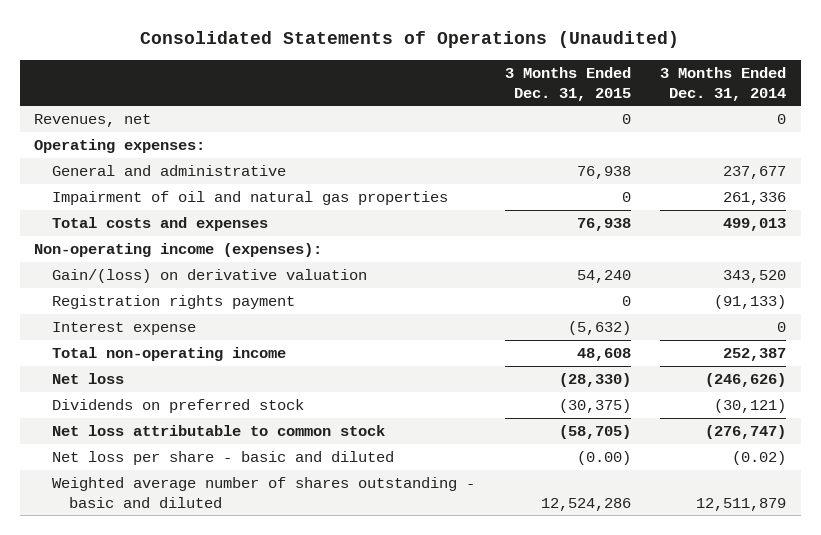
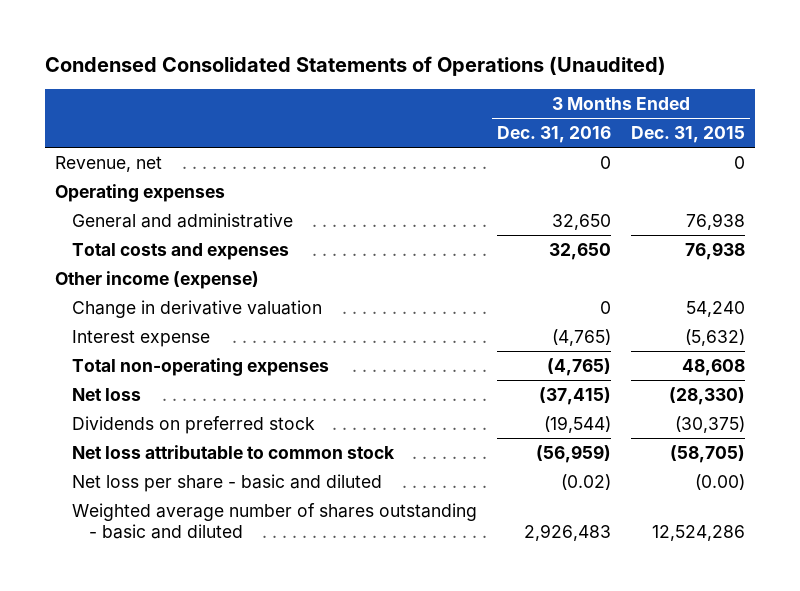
[140,30,680,48] Consolidated Statements of Operations (Unaudited) -> [44,55,666,76] Condensed Consolidated Statements of Operations (Unaudited)
[660,66,787,101] 3 Months Ended Dec. 31, 2014 -> none
none -> [497,126,612,144] Dec. 31, 2016
[34,113,152,127] Revenues, net -> [54,155,162,172] Revenue, net
[34,138,206,153] Operating expenses: -> [54,183,225,202] Operating expenses
[51,190,448,205] Impairment of oil and natural gas properties -> none
[51,294,295,309] Registration rights payment -> none
[34,242,323,257] Non-operating income (expenses): -> [54,270,259,289] Other income (expense)
[51,268,367,283] Gain/(loss) on derivative valuation -> [71,299,322,318] Change in derivative valuation
[51,346,286,361] Total non-operating income -> [71,357,329,376] Total non-operating expenses

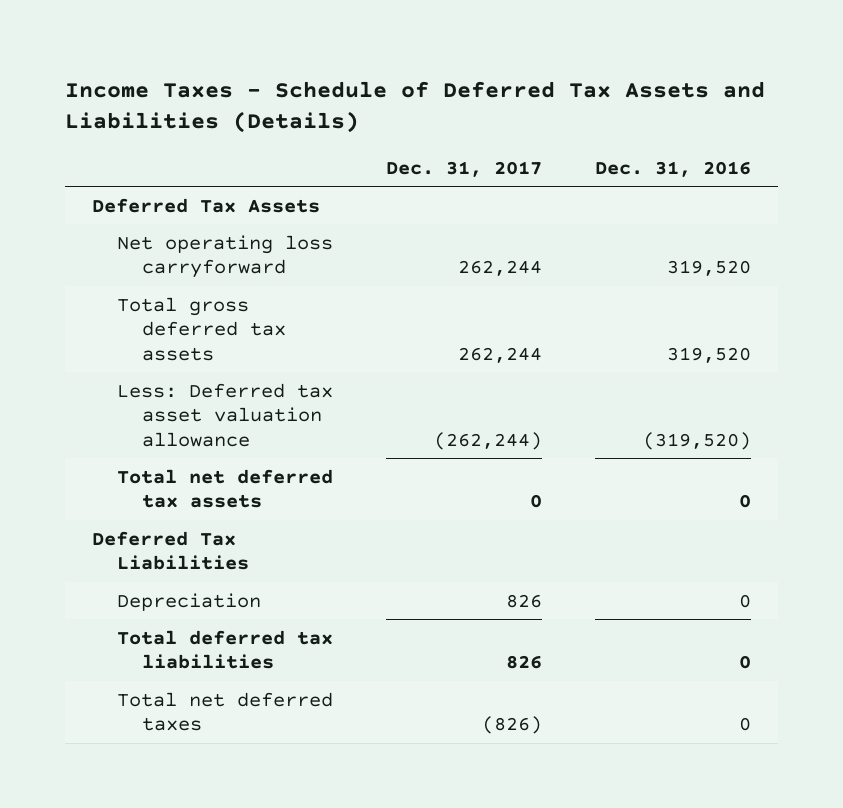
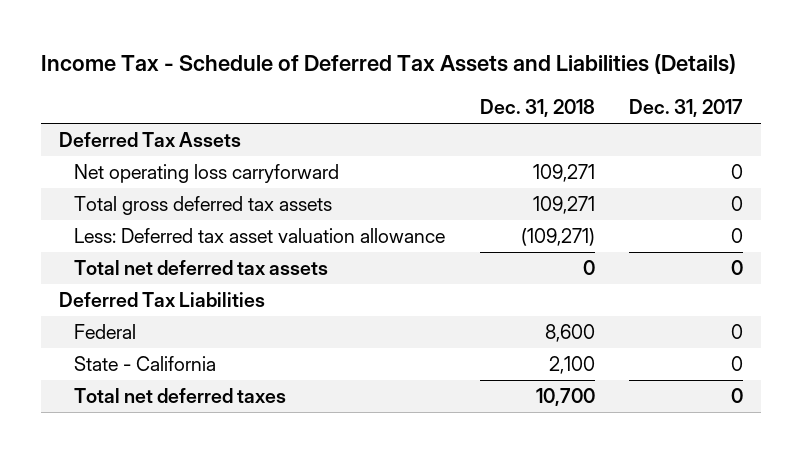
[65,80,766,134] Income Taxes - Schedule of Deferred Tax Assets and Liabilities (Details) -> [41,54,737,75] Income Tax - Schedule of Deferred Tax Assets and Liabilities (Details)
[595,160,752,177] Dec. 31, 2016 -> none
none -> [479,98,595,117] Dec. 31, 2018
[458,260,543,277] 262,244 -> [731,164,744,180] 0
[458,346,543,363] 262,244 -> [731,196,744,212] 0
[434,431,543,450] (262,244) -> [731,228,744,244] 0
[116,592,261,611] Depreciation -> none
[116,691,333,732] Total net deferred taxes -> none
none -> [73,324,136,340] Federal
none -> [73,356,216,372] State - California
[116,629,333,670] Total deferred tax liabilities -> [73,388,286,404] Total net deferred taxes
[506,655,543,670] 826 -> [731,388,744,404] 0

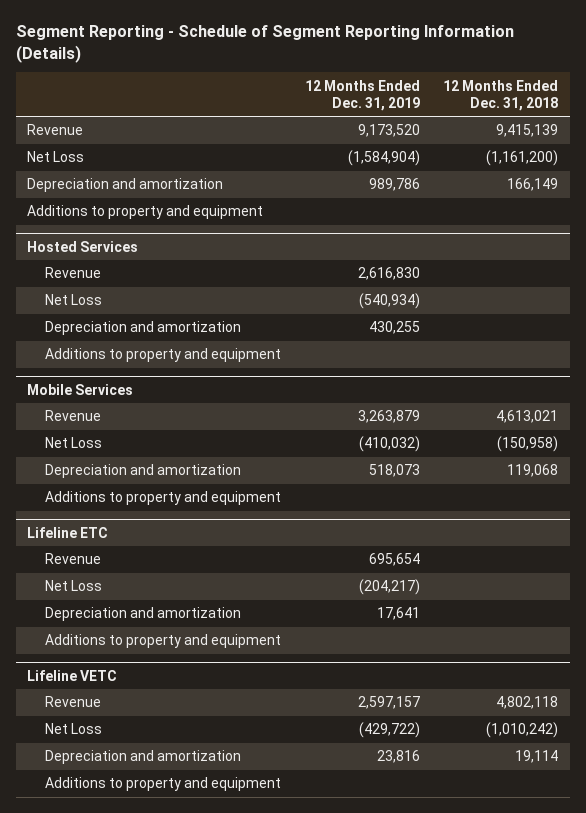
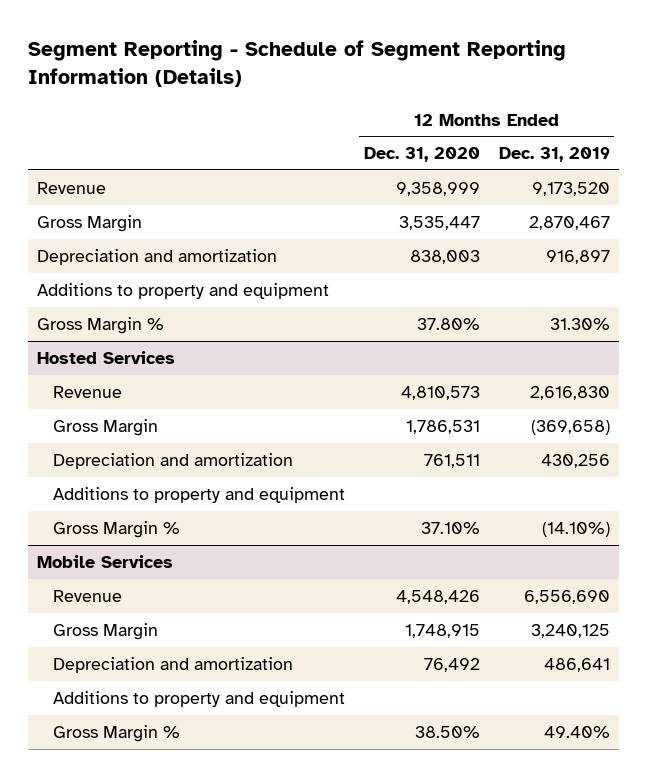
[443,79,559,112] 12 Months Ended Dec. 31, 2018 -> none
none -> [364,147,481,163] Dec. 31, 2020
[27,151,85,163] Net Loss -> none
none -> [36,215,142,233] Gross Margin
[368,178,420,192] 989,786 -> [545,250,610,265] 916,897
none -> [36,317,164,335] Gross Margin %
[45,294,103,306] Net Loss -> none
none -> [53,419,159,437] Gross Margin
[368,321,420,335] 430,255 -> [540,454,610,469] 430,256
none -> [53,521,181,539] Gross Margin %
[45,437,103,449] Net Loss -> none
[45,491,282,506] Additions to property and equipment -> none
[27,526,109,538] Lifeline ETC -> none
[45,553,102,565] Revenue -> none
[45,580,103,592] Net Loss -> none
[45,607,242,622] Depreciation and amortization -> none
[45,634,282,649] Additions to property and equipment -> none
[27,669,118,681] Lifeline VETC -> none
[45,696,102,708] Revenue -> none
[45,723,103,735] Net Loss -> none
[45,750,242,765] Depreciation and amortization -> none
[357,410,420,424] 3,263,879 -> [523,590,610,605] 6,556,690
none -> [53,623,159,641] Gross Margin
[368,464,420,478] 518,073 -> [543,658,610,673] 486,641
none -> [53,725,181,743] Gross Margin %

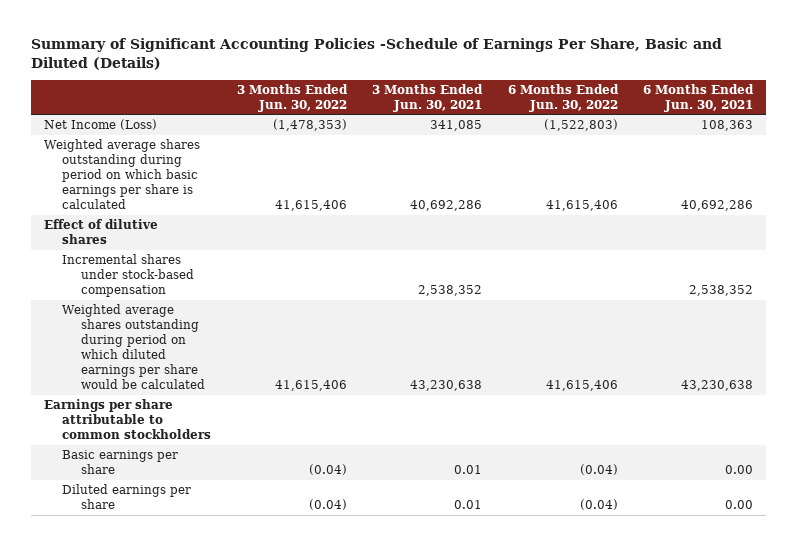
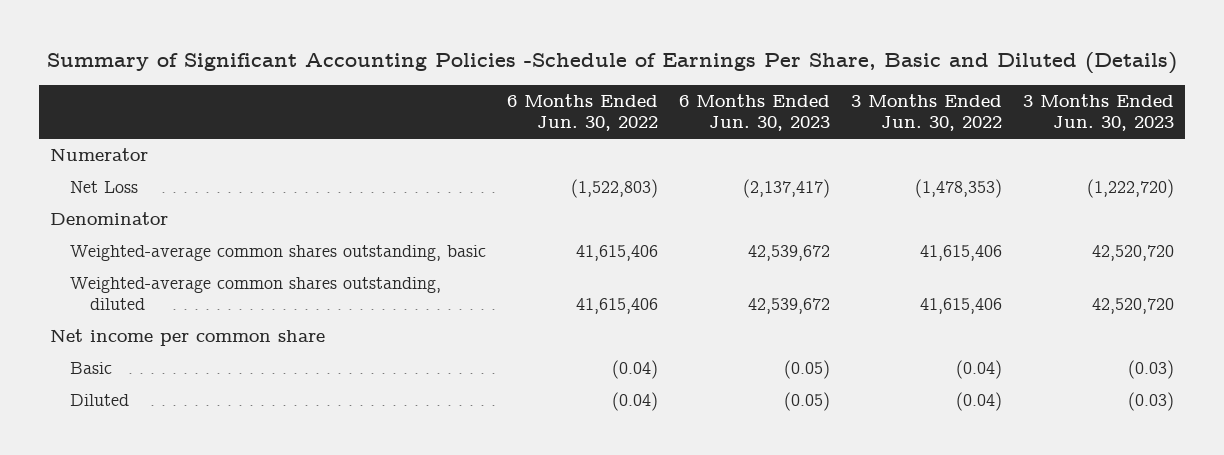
[372,83,484,112] 3 Months Ended Jun. 30, 2021 -> none
[642,83,754,112] 6 Months Ended Jun. 30, 2021 -> none
none -> [679,94,831,132] 6 Months Ended Jun. 30, 2023
none -> [1023,94,1175,132] 3 Months Ended Jun. 30, 2023
[43,219,158,245] Effect of dilutive shares -> none
[62,254,194,298] Incremental shares under stock-based compensation -> none
none -> [49,148,148,162] Numerator
[43,119,157,131] Net Income (Loss) -> [69,181,138,194] Net Loss
none -> [49,212,168,226] Denominator
[43,139,200,210] Weighted average shares outstanding during period on which basic earnings per share is calculated -> [69,245,486,262] Weighted-average common shares outstanding, basic
[62,304,205,389] Weighted average shares outstanding during period on which diluted earnings per share would be calculated -> [69,277,441,311] Weighted-average common shares outstanding, diluted
[43,399,212,440] Earnings per share attributable to common stockholders -> [49,329,325,347] Net income per common share
[62,450,179,475] Basic earnings per share -> [69,362,112,375] Basic
[62,484,192,510] Diluted earnings per share -> [69,394,129,407] Diluted

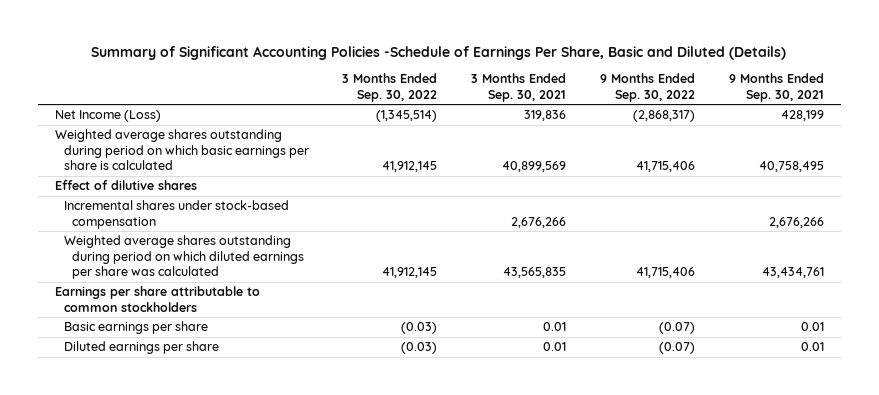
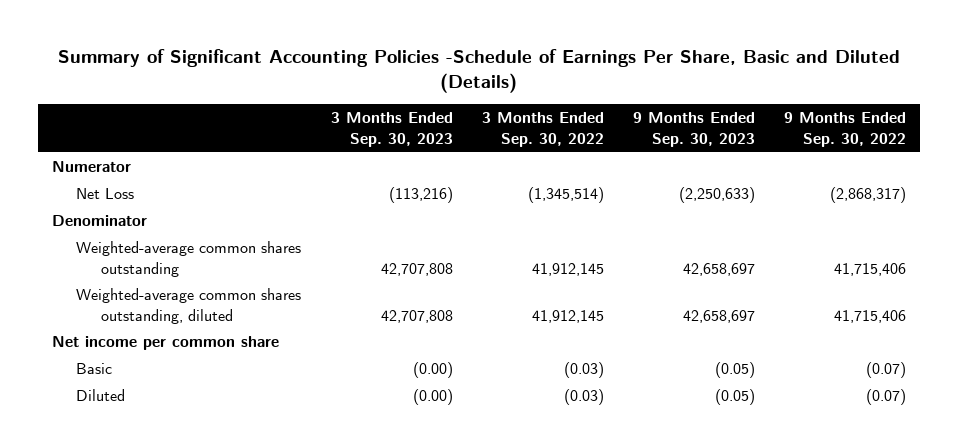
[471,73,567,102] 3 Months Ended Sep. 30, 2021 -> none
[729,73,825,102] 9 Months Ended Sep. 30, 2021 -> none
none -> [330,112,453,147] 3 Months Ended Sep. 30, 2023
none -> [632,112,755,147] 9 Months Ended Sep. 30, 2023
[54,180,197,191] Effect of dilutive shares -> none
[63,200,289,229] Incremental shares under stock-based compensation -> none
none -> [52,161,132,173] Numerator
[54,110,161,123] Net Income (Loss) -> [76,188,135,200] Net Loss
none -> [52,215,148,227] Denominator
[54,129,309,171] Weighted average shares outstanding during period on which basic earnings per share is calculated -> [76,241,302,277] Weighted-average common shares outstanding
[63,235,305,280] Weighted average shares outstanding during period on which diluted earnings per share was calculated -> [76,288,302,324] Weighted-average common shares outstanding, diluted
[54,286,260,312] Earnings per share attributable to common stockholders -> [52,336,280,351] Net income per common share
[63,321,208,335] Basic earnings per share -> [76,363,113,375] Basic
[63,341,219,355] Diluted earnings per share -> [76,389,126,402] Diluted

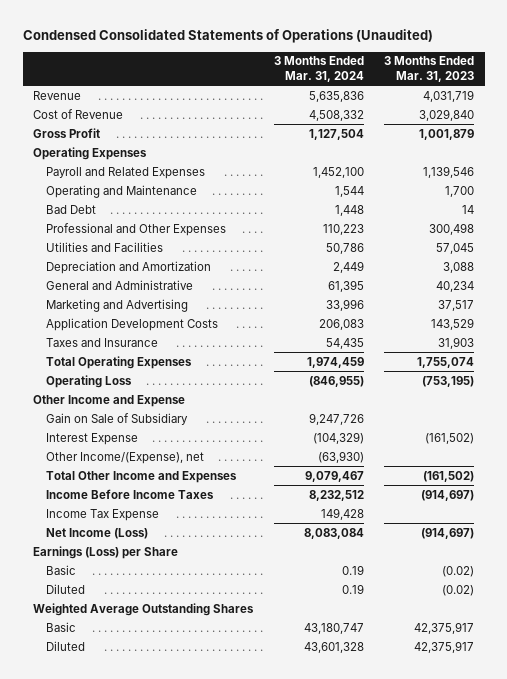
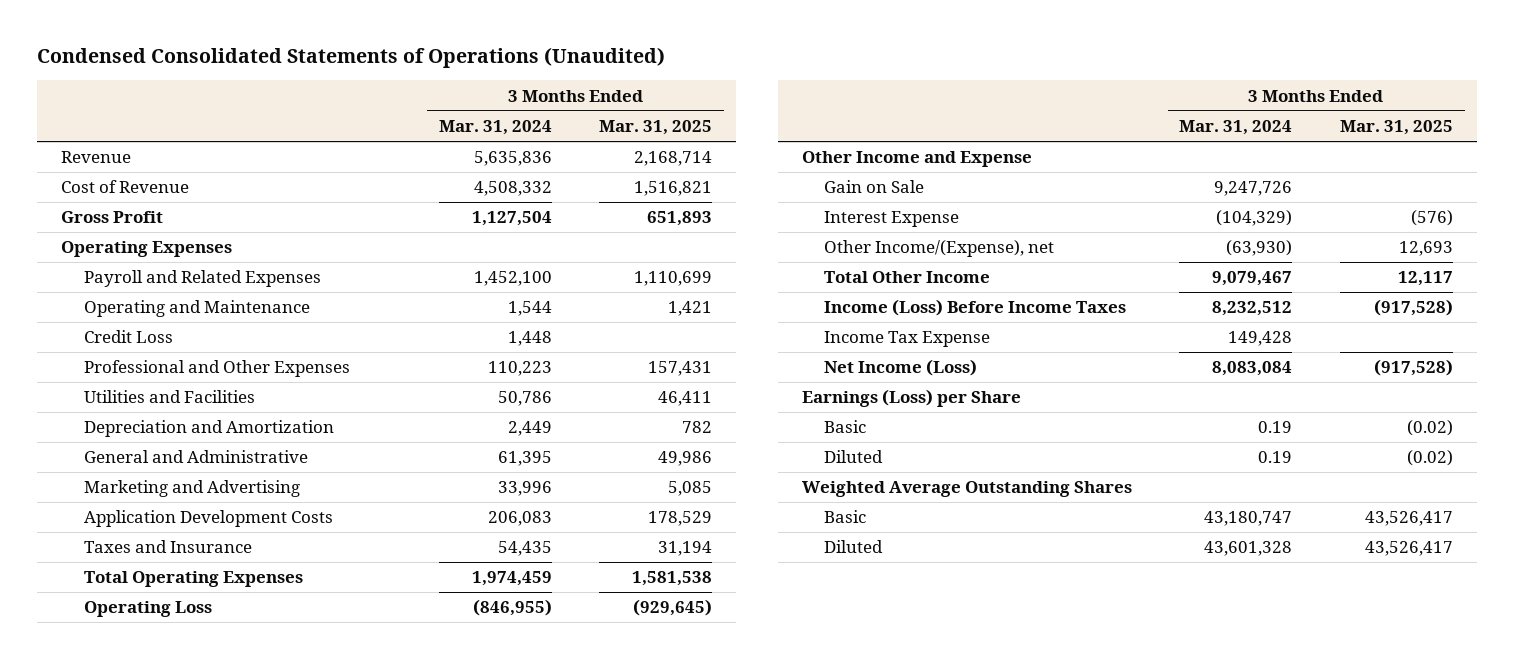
[384,56,475,82] 3 Months Ended Mar. 31, 2023 -> none
none -> [599,119,713,135] Mar. 31, 2025
[46,204,97,214] Bad Debt -> [83,330,173,344] Credit Loss
[46,412,189,425] Gain on Sale of Subsidiary -> [824,180,925,194] Gain on Sale
[46,470,238,483] Total Other Income and Expenses -> [824,271,991,284] Total Other Income
[46,488,215,499] Income Before Income Taxes -> [824,299,1127,317] Income (Loss) Before Income Taxes

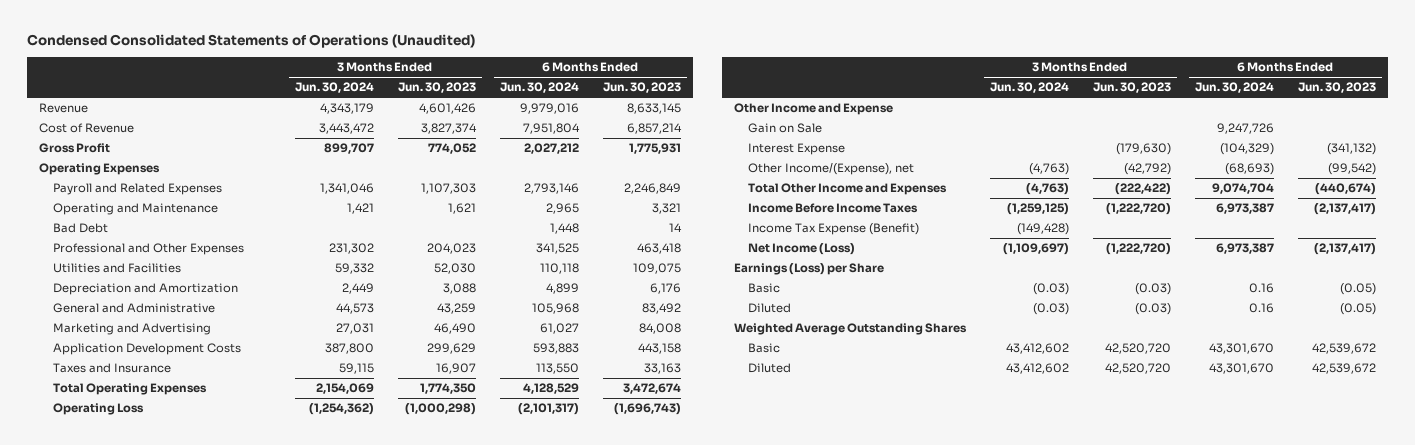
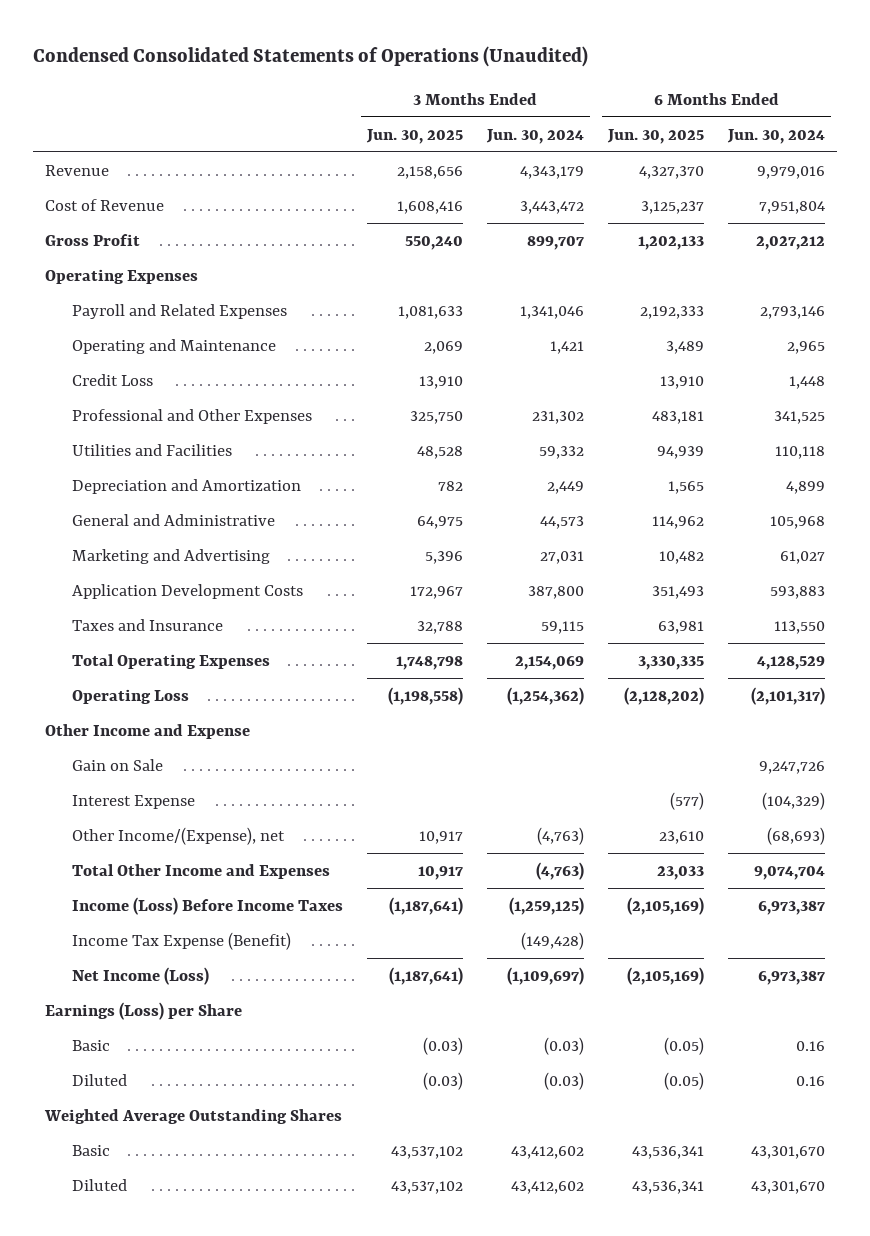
[397,82,476,94] Jun. 30, 2023 -> none
[602,82,681,94] Jun. 30, 2023 -> none
none -> [365,128,463,144] Jun. 30, 2025
none -> [607,128,705,144] Jun. 30, 2025
[53,223,109,234] Bad Debt -> [71,374,153,387] Credit Loss
[748,203,919,214] Income Before Income Taxes -> [71,897,343,916] Income (Loss) Before Income Taxes

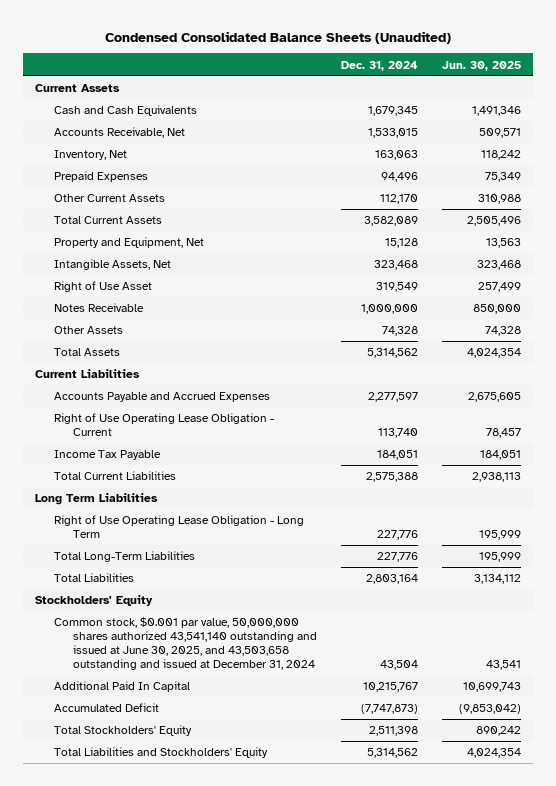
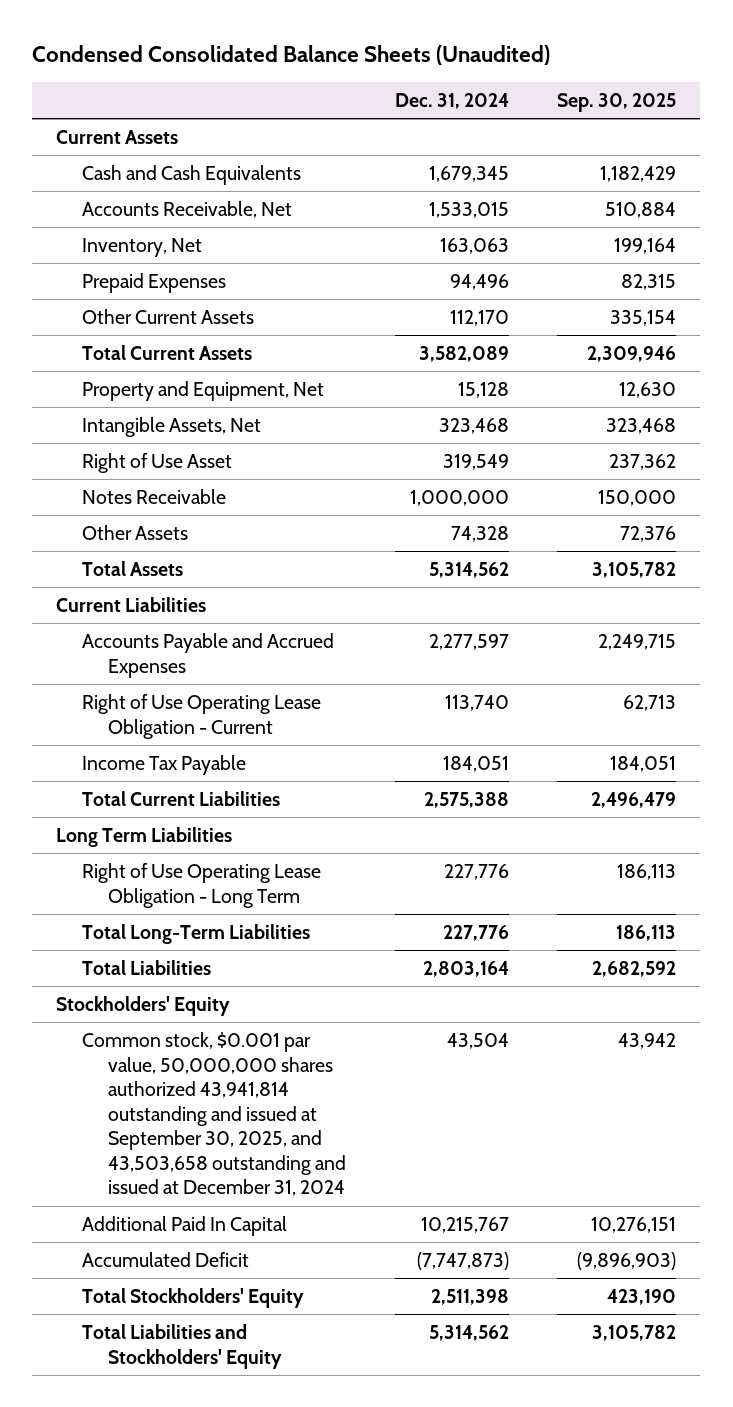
[441,60,521,71] Jun. 30, 2025 -> none
none -> [557,92,677,112] Sep. 30, 2025
[53,617,317,671] Common stock, $0.001 par value, 50,000,000 shares authorized 43,541,140 outstanding and issued at June 30, 2025, and 43,503,658 outstanding and issued at December 31, 2024 -> [82,1032,346,1197] Common stock, $0.001 par value, 50,000,000 shares authorized 43,941,814 outstanding and issued at September 30, 2025, and 43,503,658 outstanding and issued at December 31, 2024

